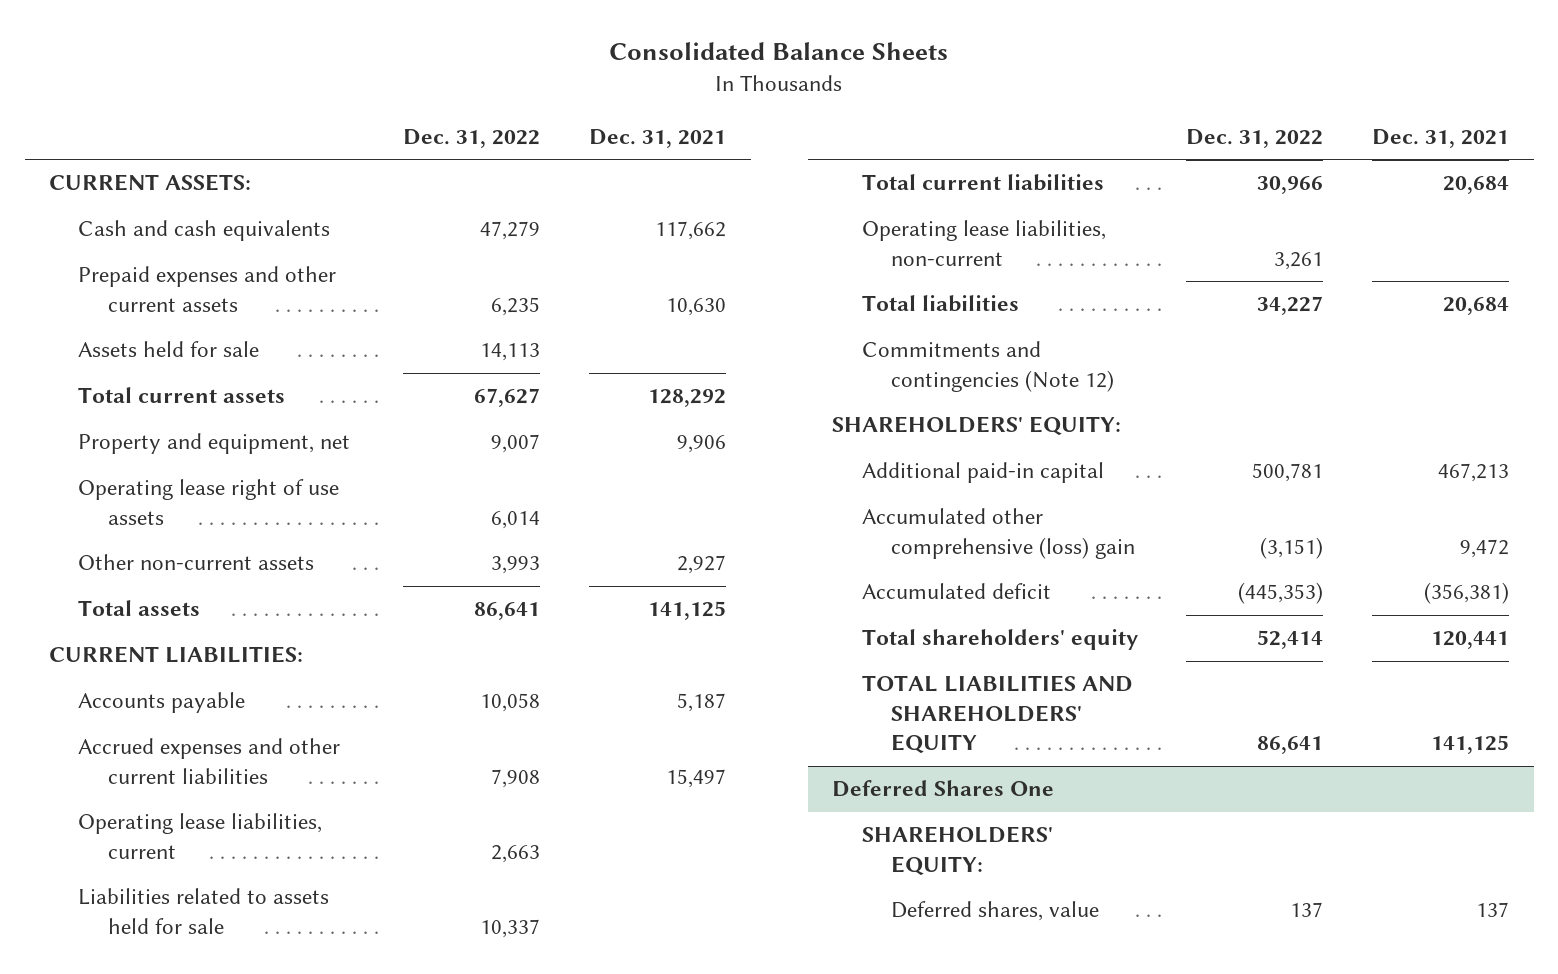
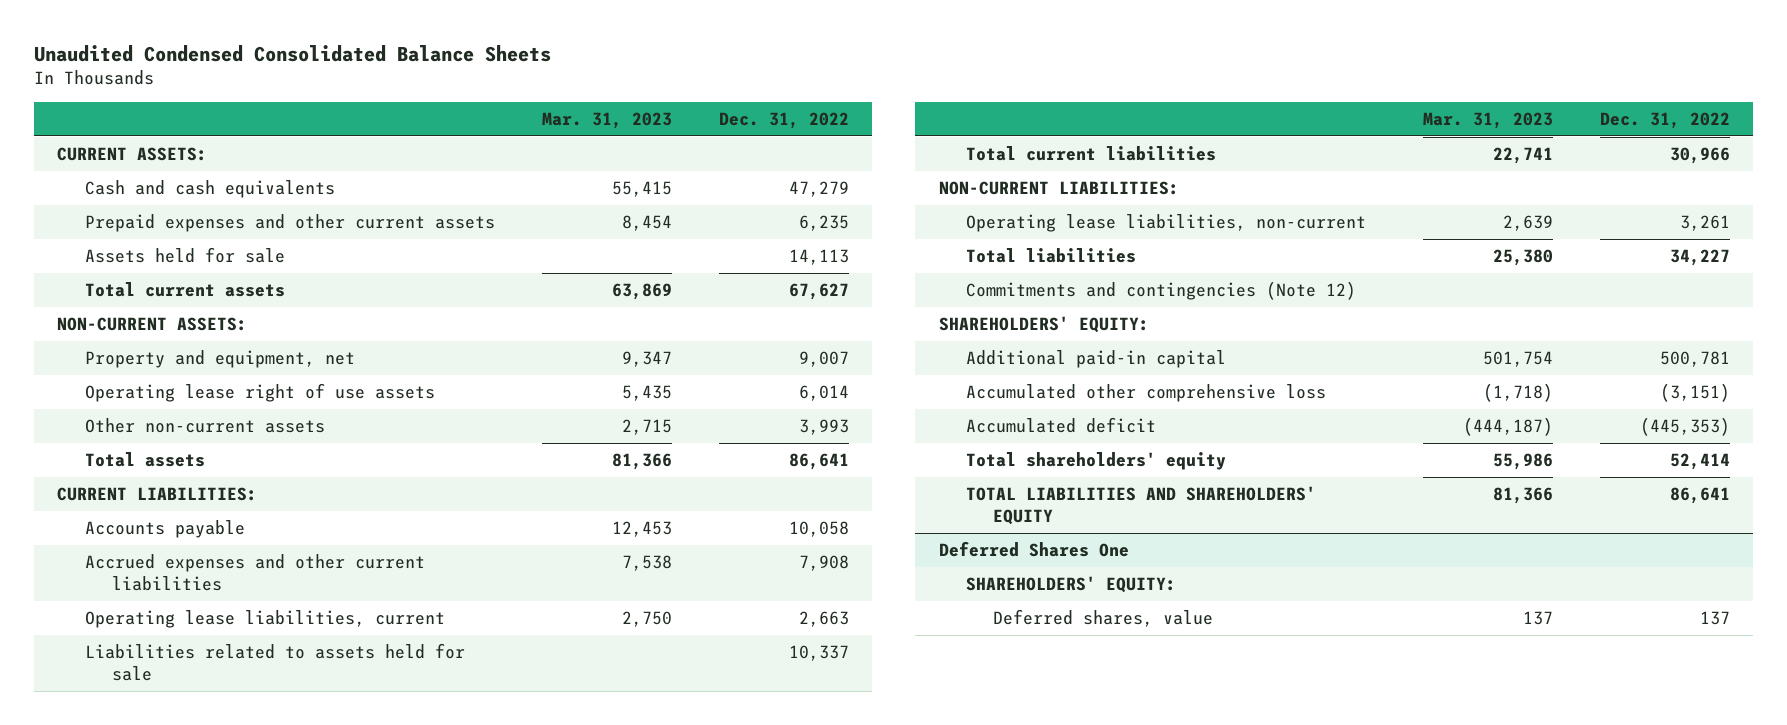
[609,41,949,60] Consolidated Balance Sheets -> [33,44,551,62] Unaudited Condensed Consolidated Balance Sheets
[589,128,727,148] Dec. 31, 2021 -> none
none -> [541,111,672,129] Mar. 31, 2023
none -> [57,317,248,332] NON-CURRENT ASSETS:
none -> [938,181,1179,196] NON-CURRENT LIABILITIES:
[861,508,1136,559] Accumulated other comprehensive (loss) gain -> [966,384,1327,403] Accumulated other comprehensive loss

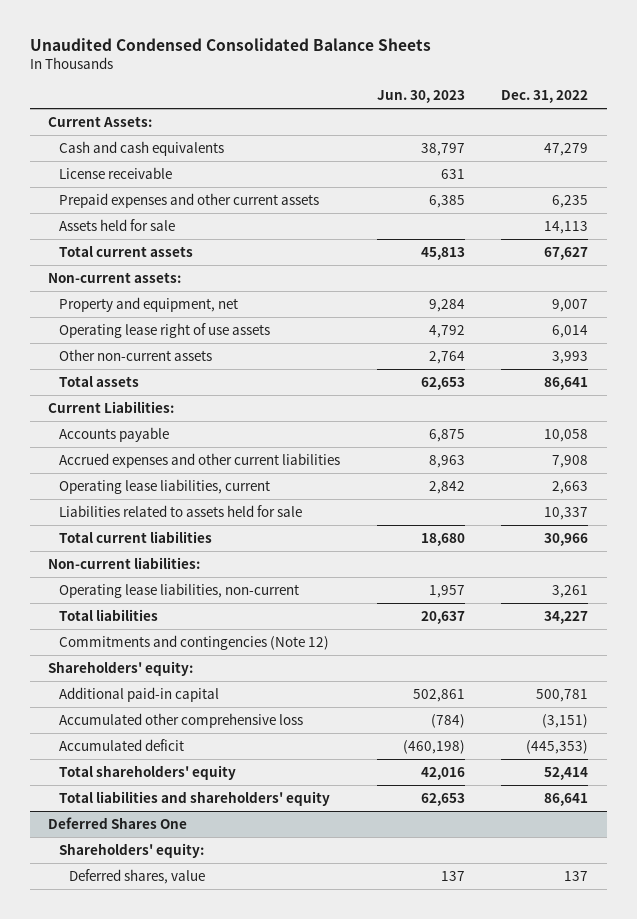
[541,111,672,129] Mar. 31, 2023 -> none
none -> [376,90,465,104] Jun. 30, 2023
[57,147,208,162] CURRENT ASSETS: -> [48,115,153,127] Current Assets:
none -> [58,166,172,179] License receivable
[57,317,248,332] NON-CURRENT ASSETS: -> [48,271,182,283] Non-current assets:
[57,487,258,502] CURRENT LIABILITIES: -> [48,400,175,413] Current Liabilities:
[938,181,1179,196] NON-CURRENT LIABILITIES: -> [48,556,201,569] Non-current liabilities:
[938,316,1149,334] SHAREHOLDERS' EQUITY: -> [48,660,194,676] Shareholders' equity:
[966,486,1317,525] TOTAL LIABILITIES AND SHAREHOLDERS' EQUITY -> [58,790,330,806] Total liabilities and shareholders' equity
[966,576,1177,594] SHAREHOLDERS' EQUITY: -> [58,842,204,858] Shareholders' equity:

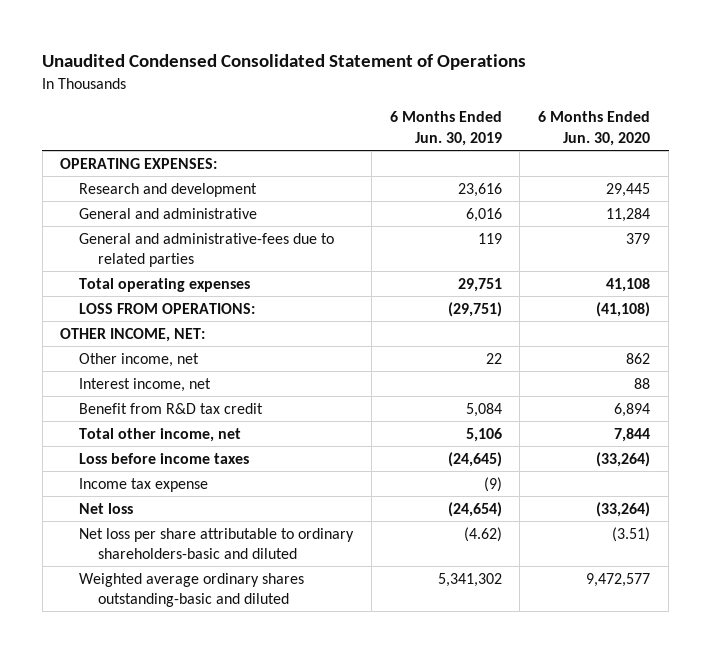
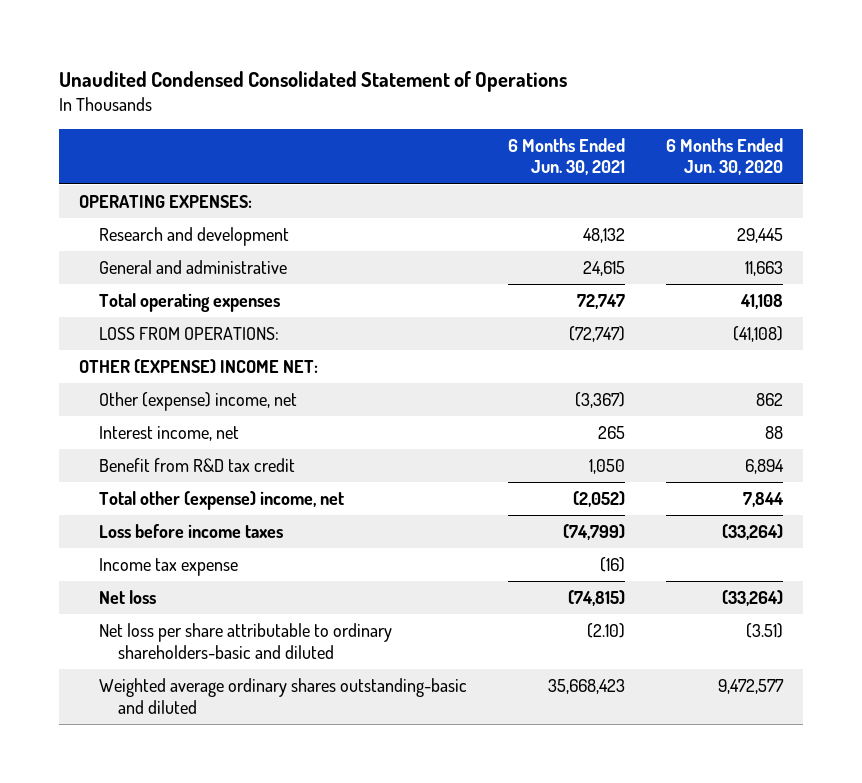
[389,111,502,146] 6 Months Ended Jun. 30, 2019 -> none
none -> [507,137,625,176] 6 Months Ended Jun. 30, 2021
[79,232,335,268] General and administrative-fees due to related parties -> none
[606,207,651,222] 11,284 -> [744,261,783,277] 11,663
[60,327,206,342] OTHER INCOME, NET: -> [79,359,319,375] OTHER (EXPENSE) INCOME NET:
[79,352,200,367] Other income, net -> [98,392,297,412] Other (expense) income, net
[79,427,242,442] Total other income, net -> [98,491,344,511] Total other (expense) income, net

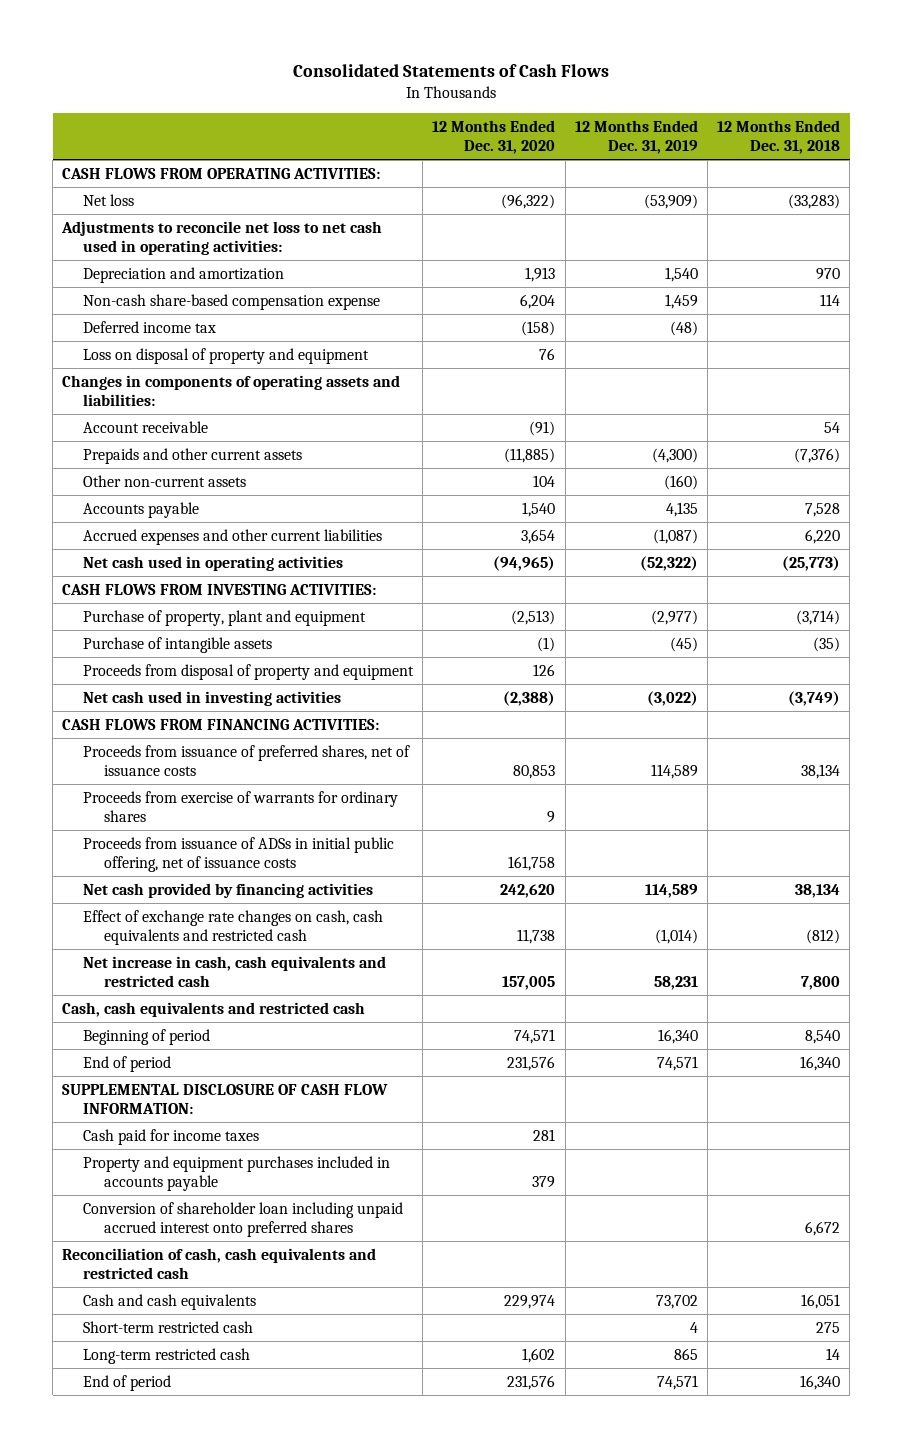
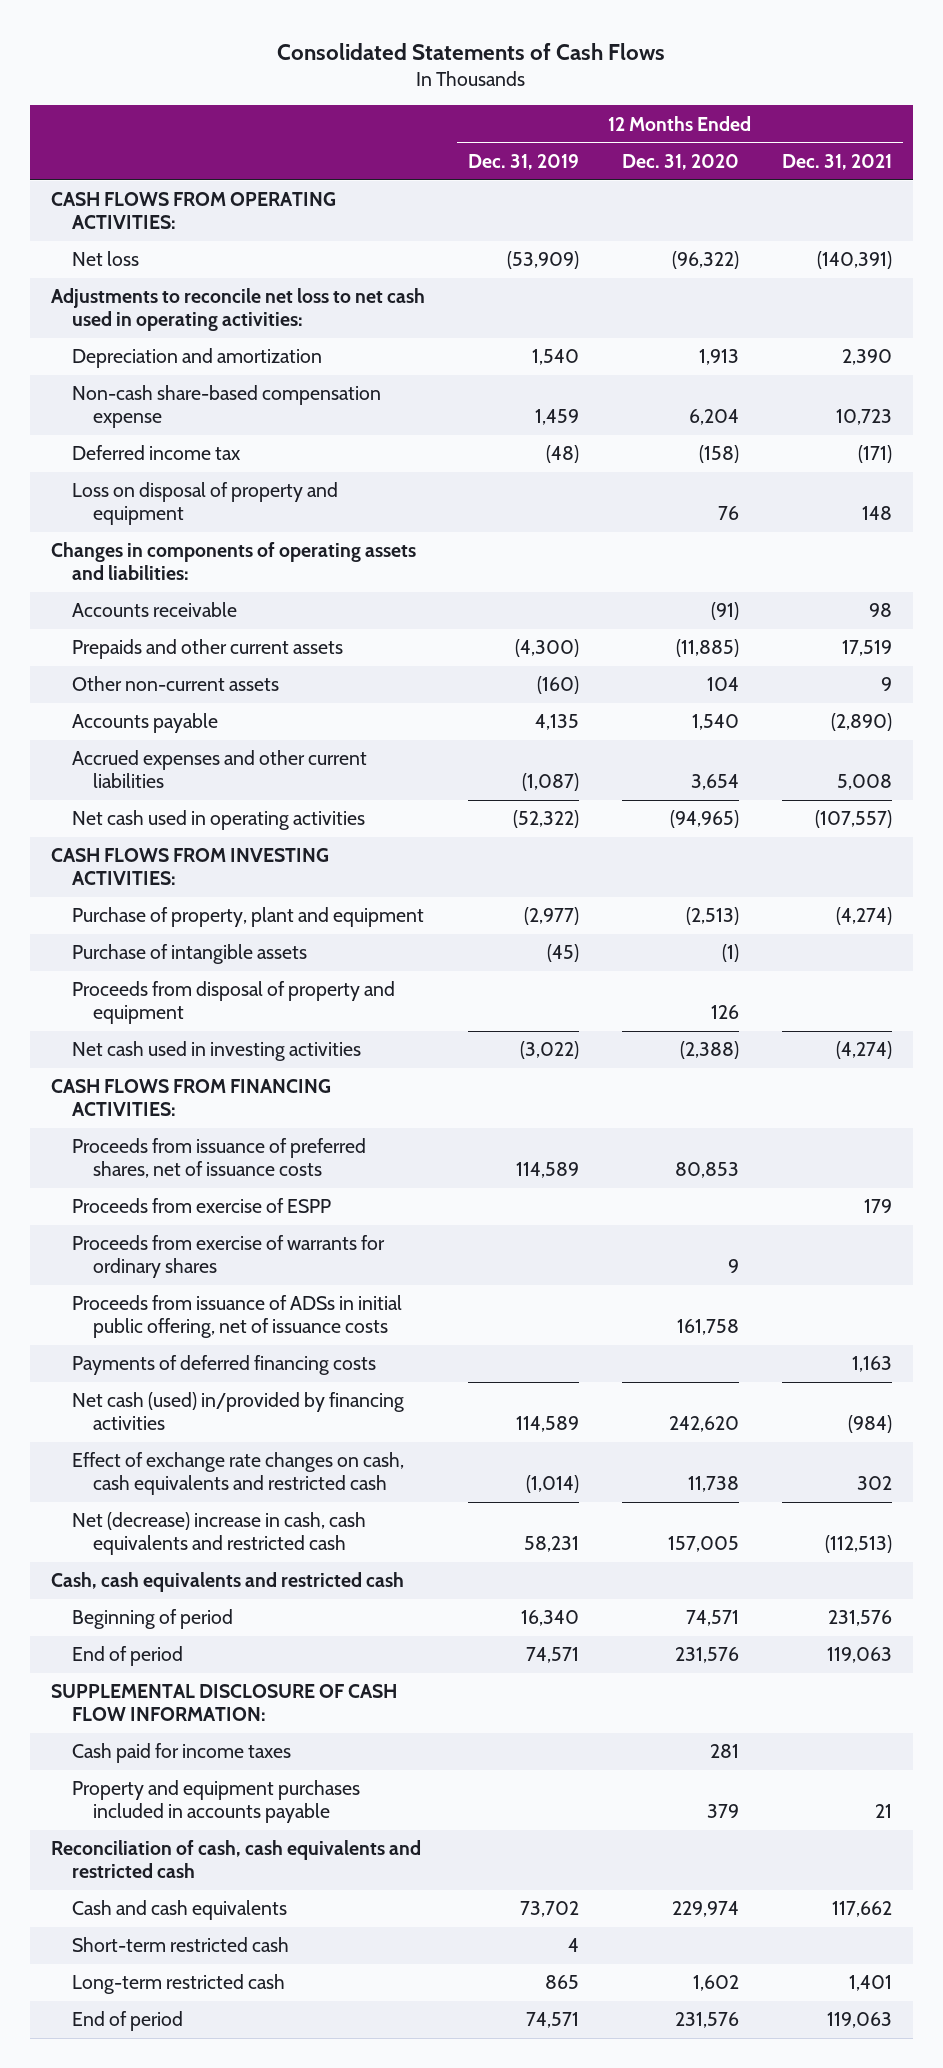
[717,120,841,155] 12 Months Ended Dec. 31, 2018 -> none
none -> [781,154,892,171] Dec. 31, 2021
[83,420,209,433] Account receivable -> [72,602,238,618] Accounts receivable
none -> [72,1198,332,1214] Proceeds from exercise of ESPP
none -> [72,1355,377,1376] Payments of deferred financing costs
[83,882,374,898] Net cash provided by financing activities -> [72,1392,405,1431] Net cash (used) in/provided by financing activities
[83,955,387,987] Net increase in cash, cash equivalents and restricted cash -> [72,1512,367,1556] Net (decrease) increase in cash, cash equivalents and restricted cash
[83,1201,404,1237] Conversion of shareholder loan including unpaid accrued interest onto preferred shares -> none

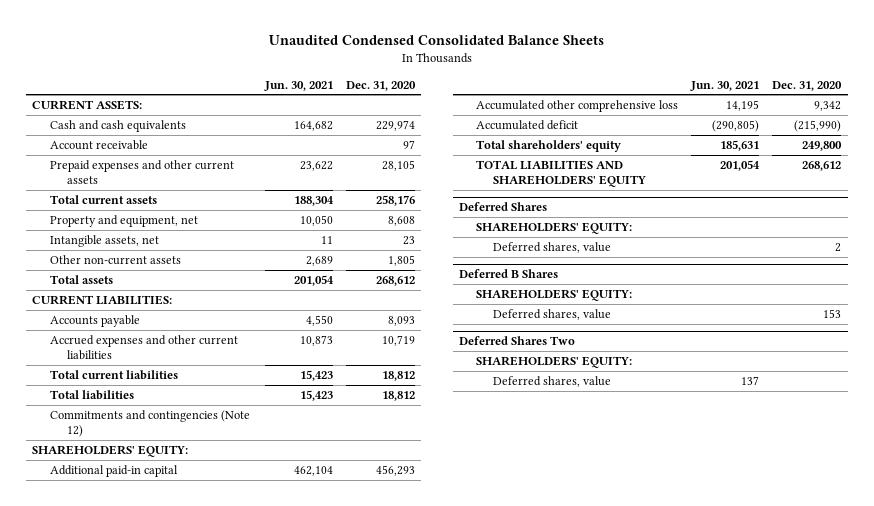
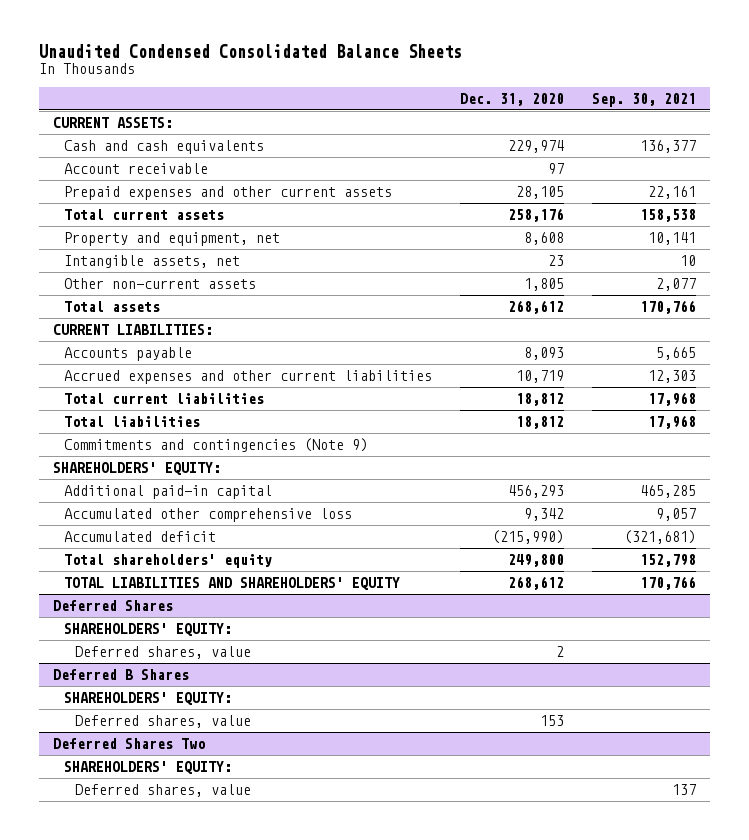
[263,80,333,91] Jun. 30, 2021 -> none
none -> [592,92,697,107] Sep. 30, 2021
[49,409,250,437] Commitments and contingencies (Note 12) -> [63,438,368,453] Commitments and contingencies (Note 9)

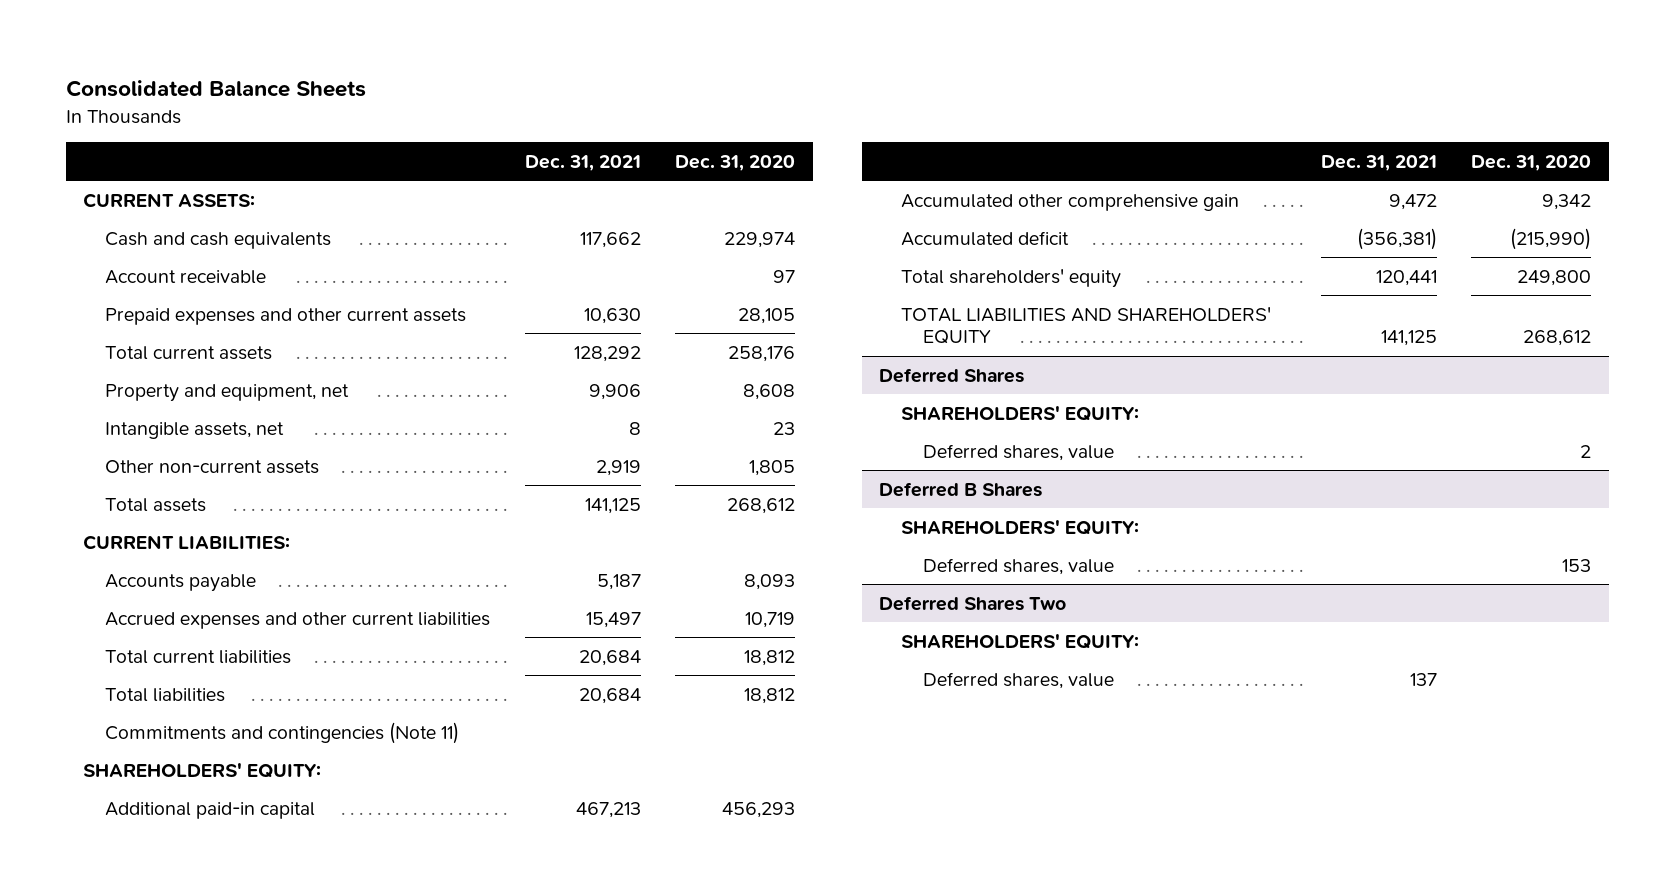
[38,43,462,58] Unaudited Condensed Consolidated Balance Sheets -> [65,80,366,98] Consolidated Balance Sheets
[592,92,697,107] Sep. 30, 2021 -> none
none -> [524,155,641,172] Dec. 31, 2021
[63,438,368,453] Commitments and contingencies (Note 9) -> [104,721,459,744] Commitments and contingencies (Note 11)
[63,508,352,523] Accumulated other comprehensive loss -> [901,193,1240,211] Accumulated other comprehensive gain

